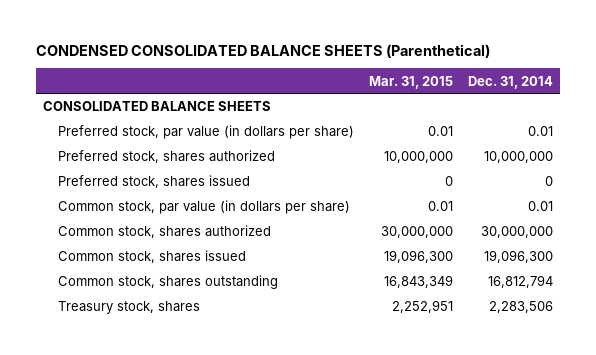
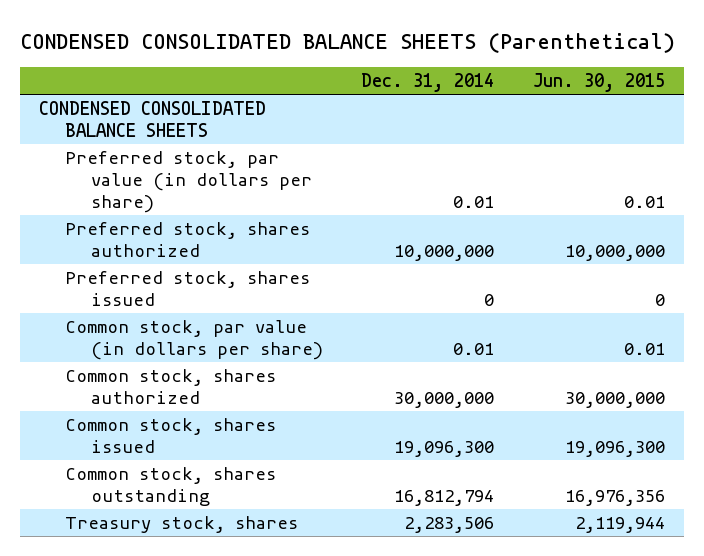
[368,75,453,89] Mar. 31, 2015 -> none
none -> [533,73,666,93] Jun. 30, 2015
[43,101,272,112] CONSOLIDATED BALANCE SHEETS -> [39,100,267,137] CONDENSED CONSOLIDATED BALANCE SHEETS

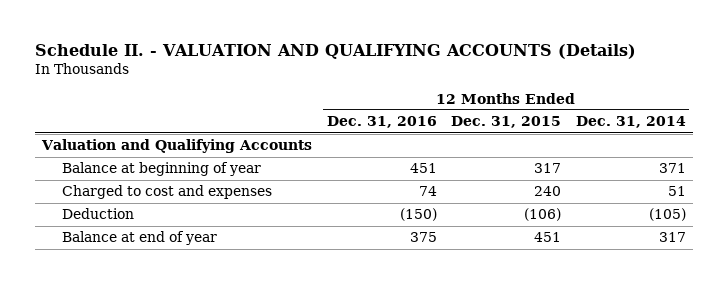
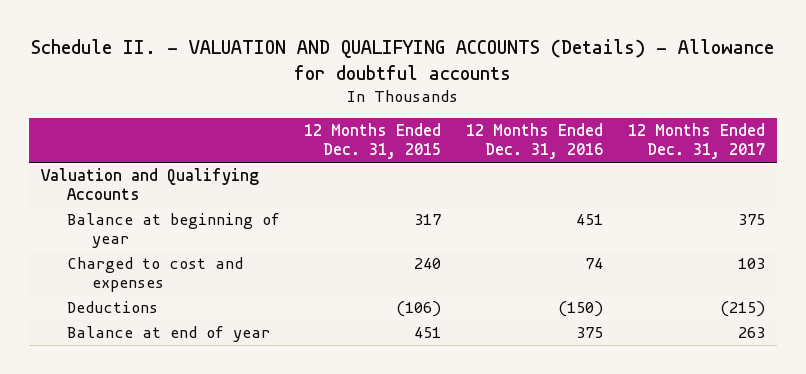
[35,43,637,59] Schedule II. - VALUATION AND QUALIFYING ACCOUNTS (Details) -> [31,39,775,80] Schedule II. - VALUATION AND QUALIFYING ACCOUNTS (Details) - Allowance for doubtful accounts
[575,116,686,129] Dec. 31, 2014 -> none
none -> [627,123,765,160] 12 Months Ended Dec. 31, 2017
[62,208,135,220] Deduction -> [66,301,158,314] Deductions

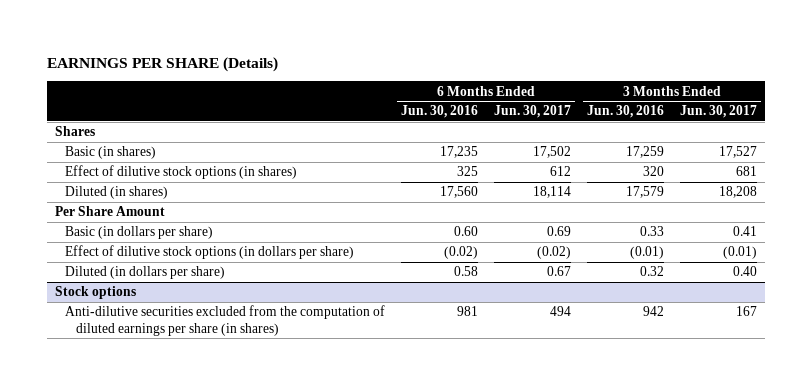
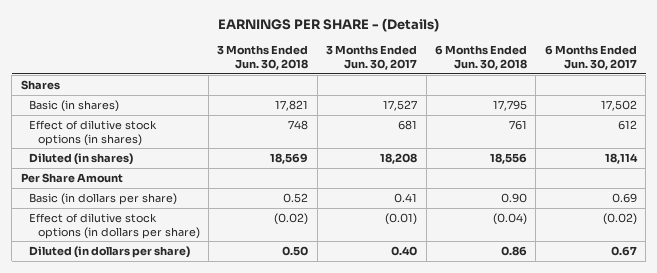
[46,56,278,72] EARNINGS PER SHARE (Details) -> [217,18,439,33] EARNINGS PER SHARE - (Details)
[401,105,479,119] Jun. 30, 2016 -> none
[587,105,665,119] Jun. 30, 2016 -> none
none -> [217,45,309,70] 3 Months Ended Jun. 30, 2018
none -> [434,45,527,70] 6 Months Ended Jun. 30, 2018
[54,286,136,300] Stock options -> none
[65,305,386,336] Anti-dilutive securities excluded from the computation of diluted earnings per share (in shares) -> none

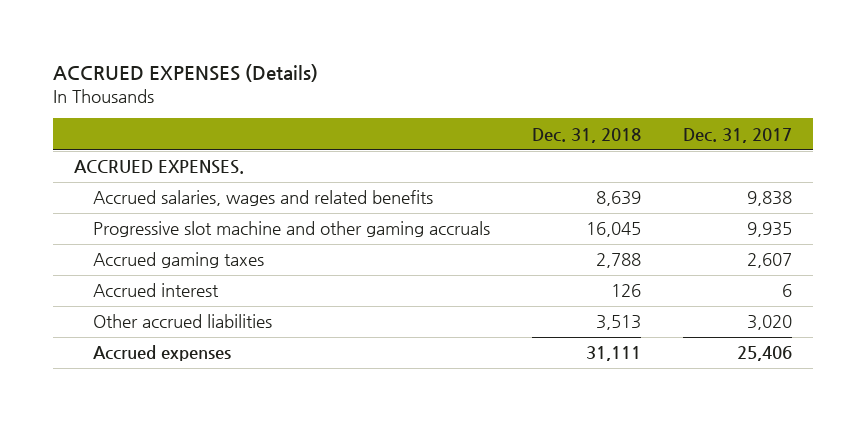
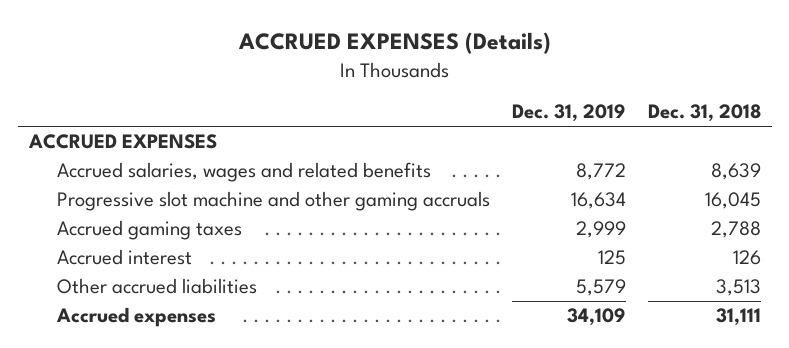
[682,127,792,143] Dec. 31, 2017 -> none
none -> [512,104,627,123] Dec. 31, 2019
[74,160,245,175] ACCRUED EXPENSES. -> [27,134,217,150] ACCRUED EXPENSES

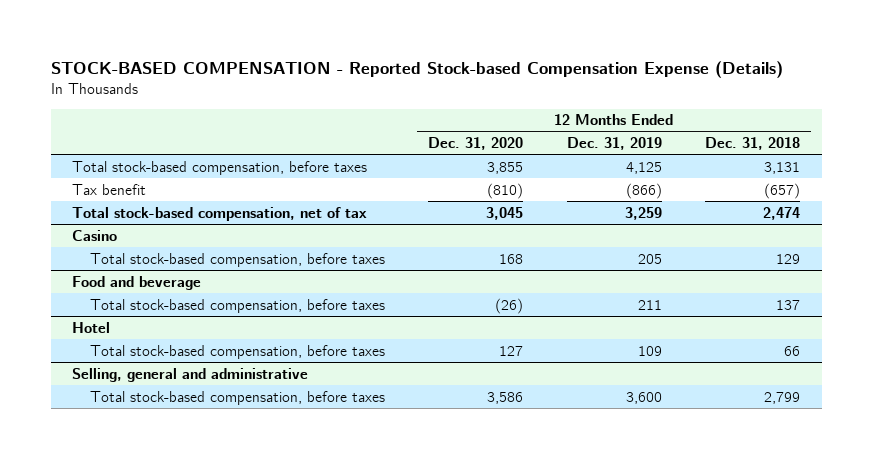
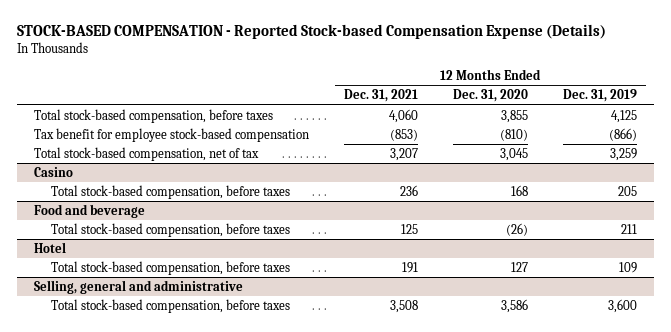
[705,137,801,151] Dec. 31, 2018 -> none
none -> [344,89,419,103] Dec. 31, 2021
[72,183,147,195] Tax benefit -> [34,127,310,142] Tax benefit for employee stock-based compensation

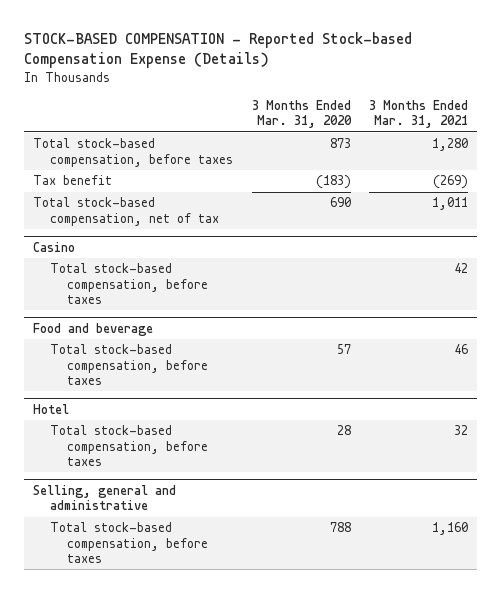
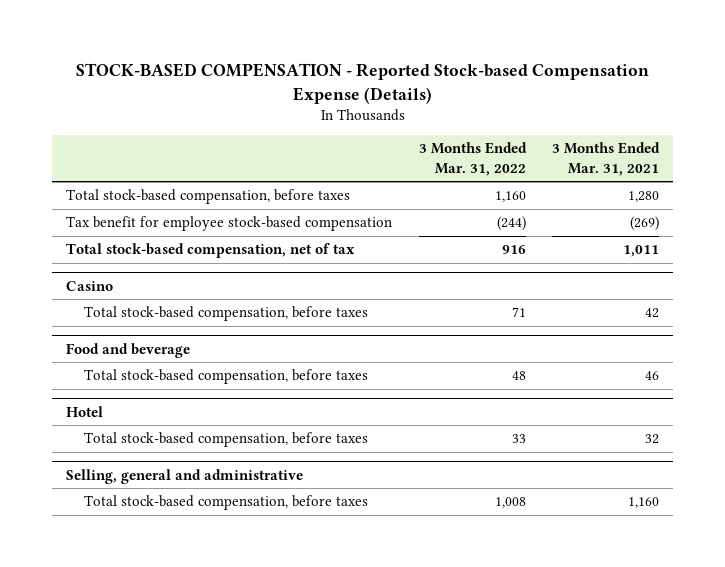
[251,99,352,129] 3 Months Ended Mar. 31, 2020 -> none
none -> [418,142,527,176] 3 Months Ended Mar. 31, 2022
[33,175,113,186] Tax benefit -> [65,216,392,232] Tax benefit for employee stock-based compensation

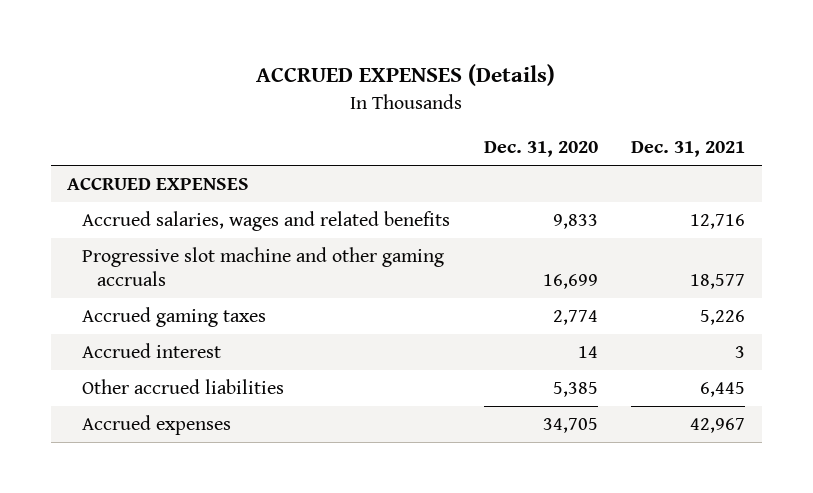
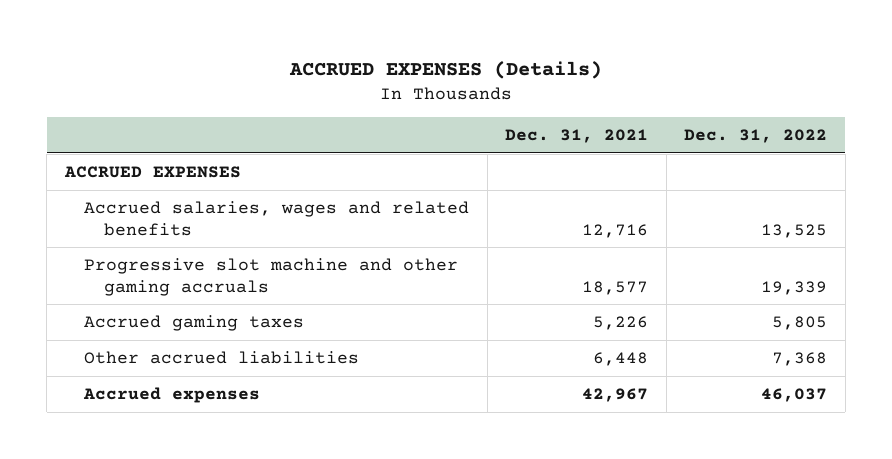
[483,141,598,158] Dec. 31, 2020 -> none
none -> [684,129,828,144] Dec. 31, 2022
[82,343,222,359] Accrued interest -> none
[700,382,746,398] 6,445 -> [593,352,649,367] 6,448

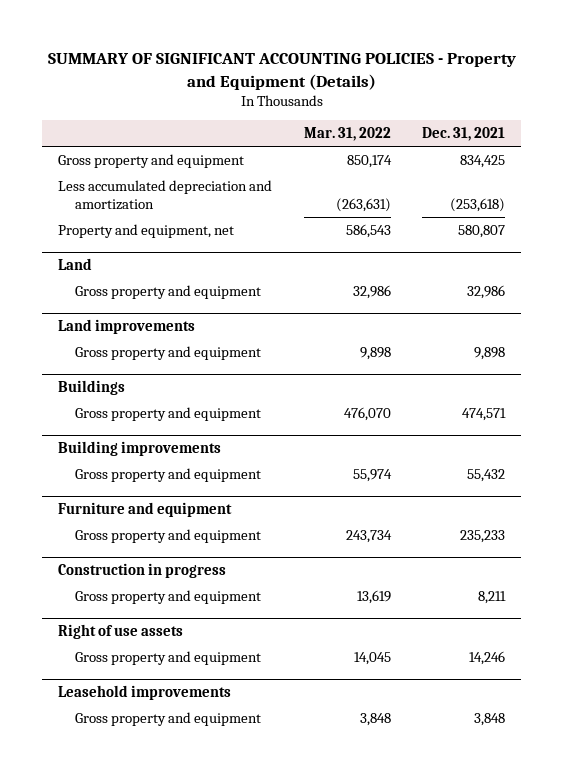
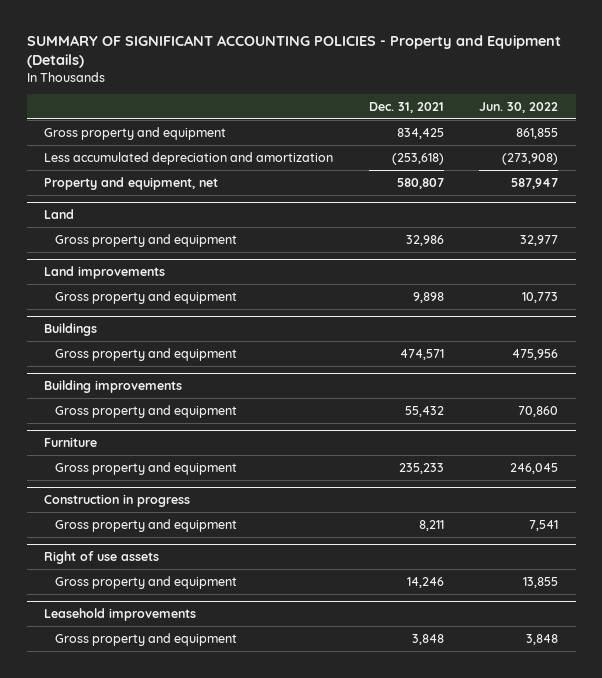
[303,127,391,142] Mar. 31, 2022 -> none
none -> [479,101,559,113] Jun. 30, 2022
[57,502,232,518] Furniture and equipment -> [44,437,98,448] Furniture

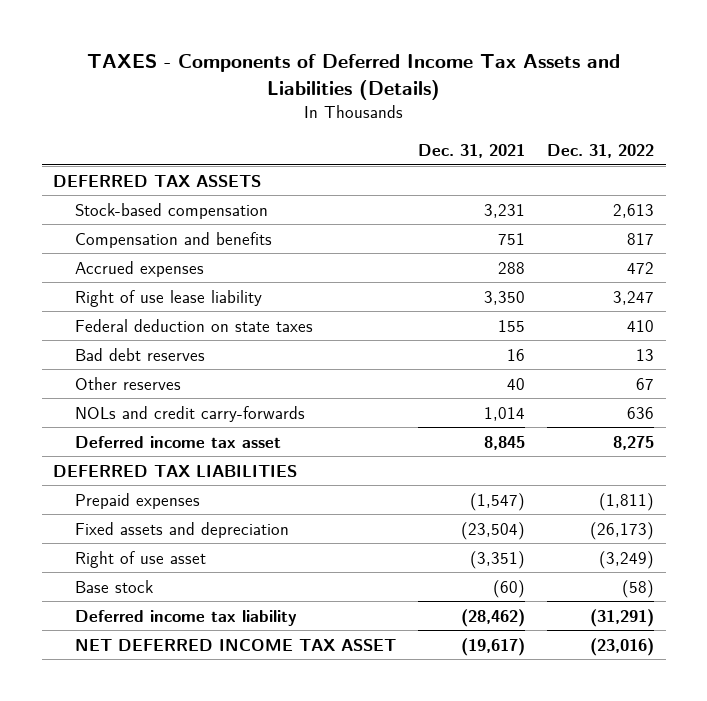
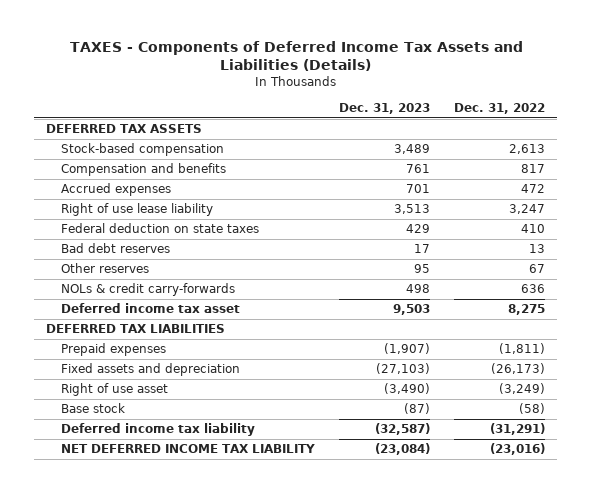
[417,144,525,159] Dec. 31, 2021 -> none
none -> [339,103,431,115] Dec. 31, 2023
[74,405,305,422] NOLs and credit carry-forwards -> [60,283,235,297] NOLs & credit carry-forwards
[74,637,396,651] NET DEFERRED INCOME TAX ASSET -> [60,444,315,454] NET DEFERRED INCOME TAX LIABILITY

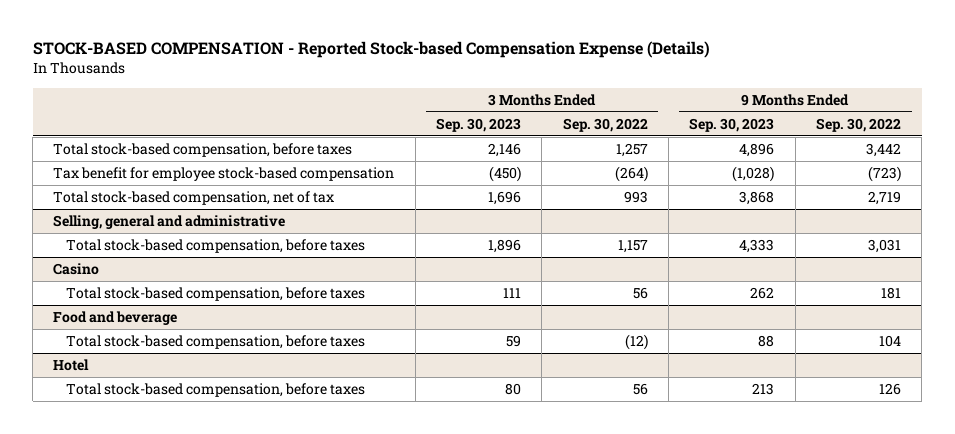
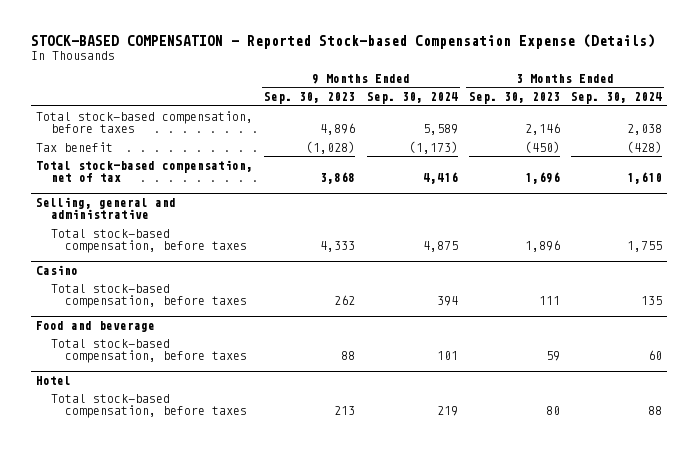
[562,117,648,132] Sep. 30, 2022 -> none
[816,117,902,132] Sep. 30, 2022 -> none
none -> [366,92,458,105] Sep. 30, 2024
none -> [570,92,662,105] Sep. 30, 2024
[53,167,395,182] Tax benefit for employee stock-based compensation -> [36,141,114,152] Tax benefit

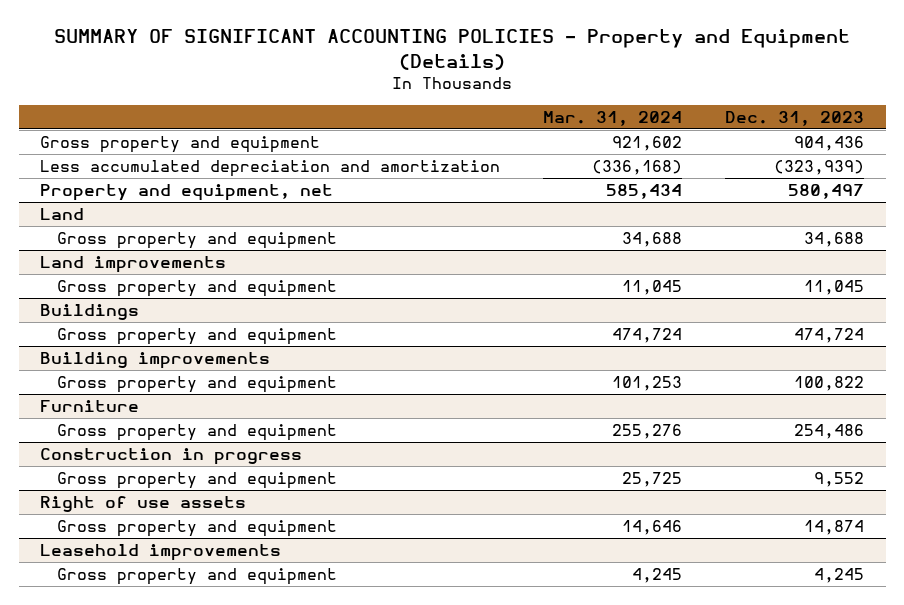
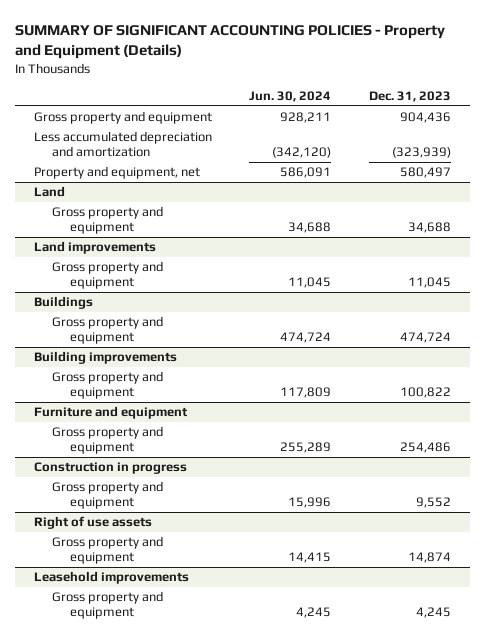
[543,110,683,126] Mar. 31, 2024 -> none
none -> [249,91,332,103] Jun. 30, 2024
[40,400,140,413] Furniture -> [33,406,188,420] Furniture and equipment

